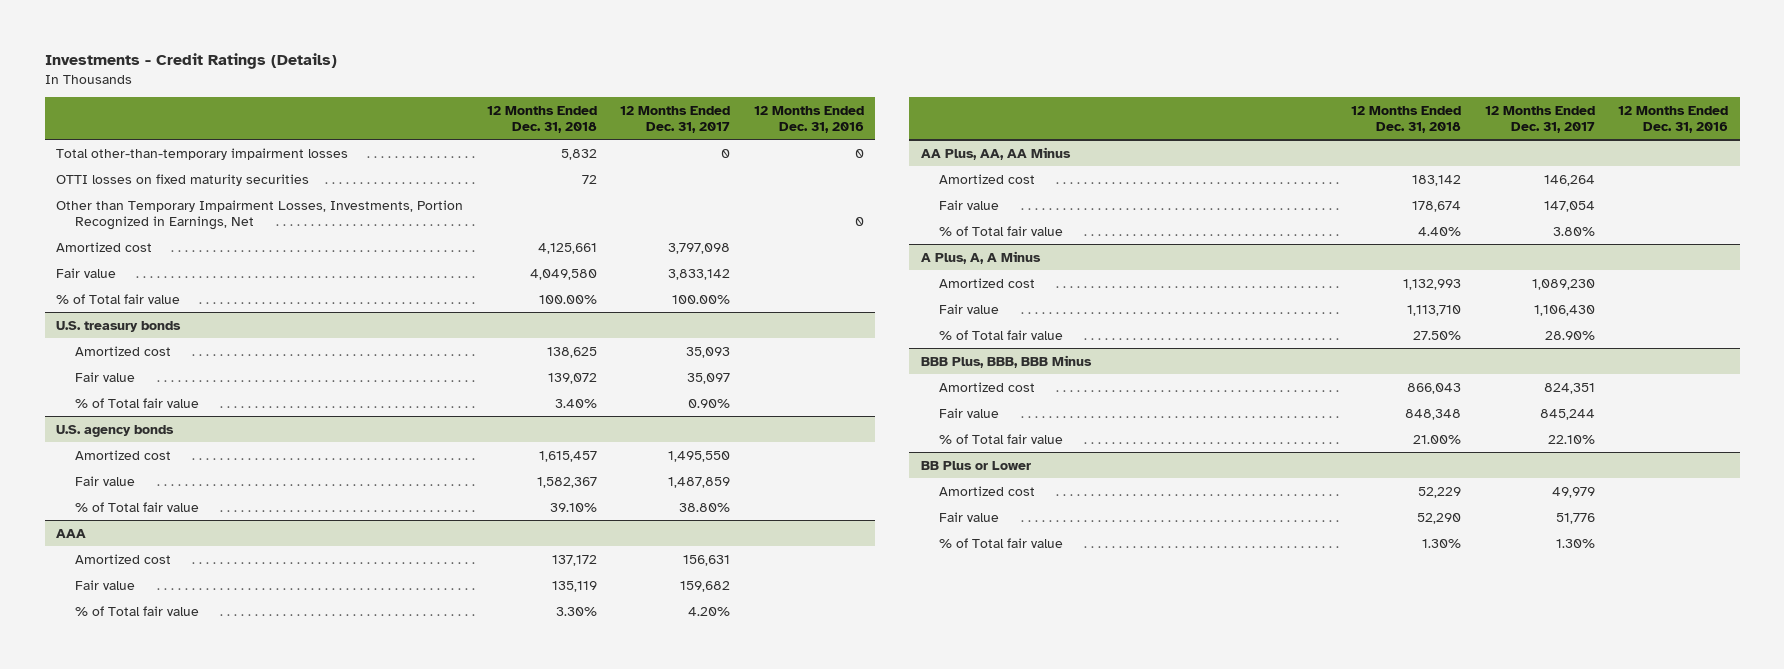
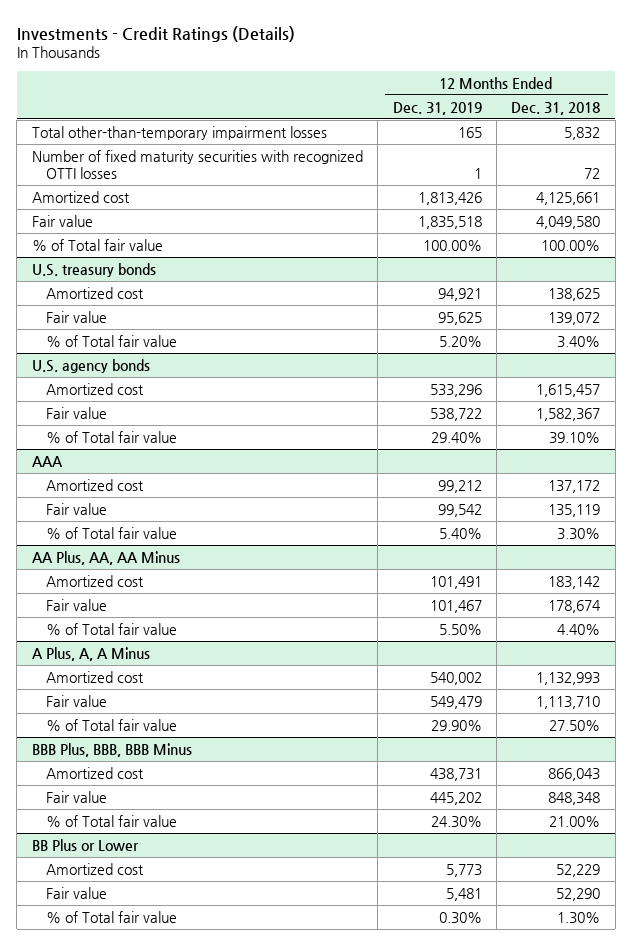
[620,105,731,133] 12 Months Ended Dec. 31, 2017 -> none
[753,105,864,133] 12 Months Ended Dec. 31, 2016 -> none
none -> [392,101,482,115] Dec. 31, 2019
[56,199,464,230] Other than Temporary Impairment Losses, Investments, Portion Recognized in Earnings, Net -> none
[56,173,310,186] OTTI losses on fixed maturity securities -> [31,149,363,179] Number of fixed maturity securities with recognized OTTI losses

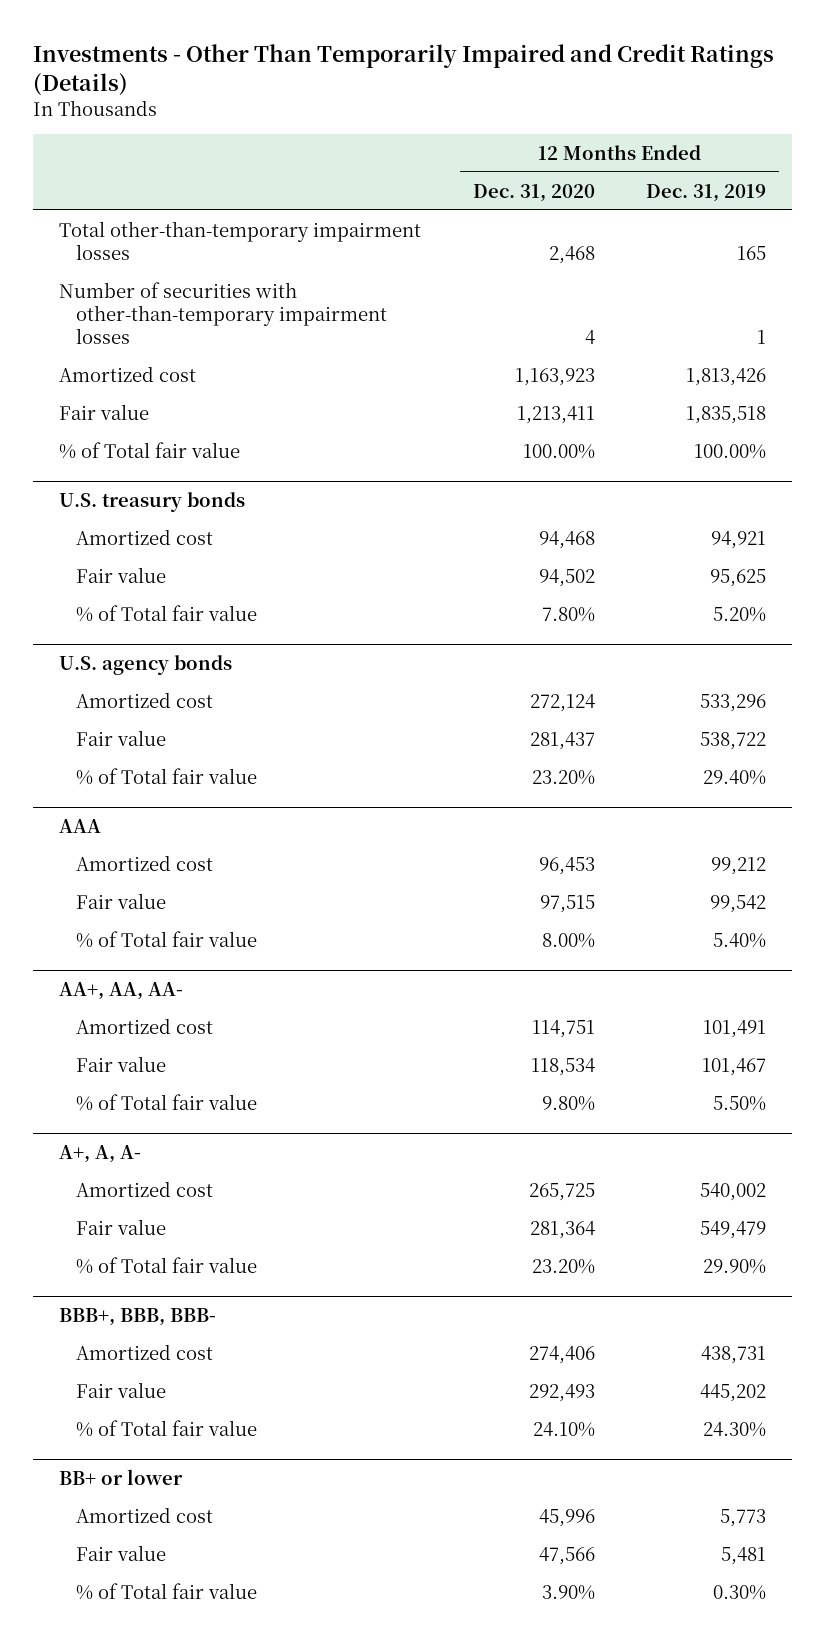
[16,25,295,42] Investments - Credit Ratings (Details) -> [33,43,775,96] Investments - Other Than Temporarily Impaired and Credit Ratings (Details)
[511,101,601,115] Dec. 31, 2018 -> none
none -> [472,183,595,202] Dec. 31, 2020
[31,149,363,179] Number of fixed maturity securities with recognized OTTI losses -> none
none -> [58,281,388,345] Number of securities with other-than-temporary impairment losses
[31,550,180,565] AA Plus, AA, AA Minus -> [58,982,183,1001] AA+, AA, AA-
[31,646,150,661] A Plus, A, A Minus -> [58,1145,141,1164] A+, A, A-
[31,742,192,757] BBB Plus, BBB, BBB Minus -> [58,1308,216,1327] BBB+, BBB, BBB-
[31,838,139,851] BB Plus or Lower -> [58,1469,183,1486] BB+ or lower

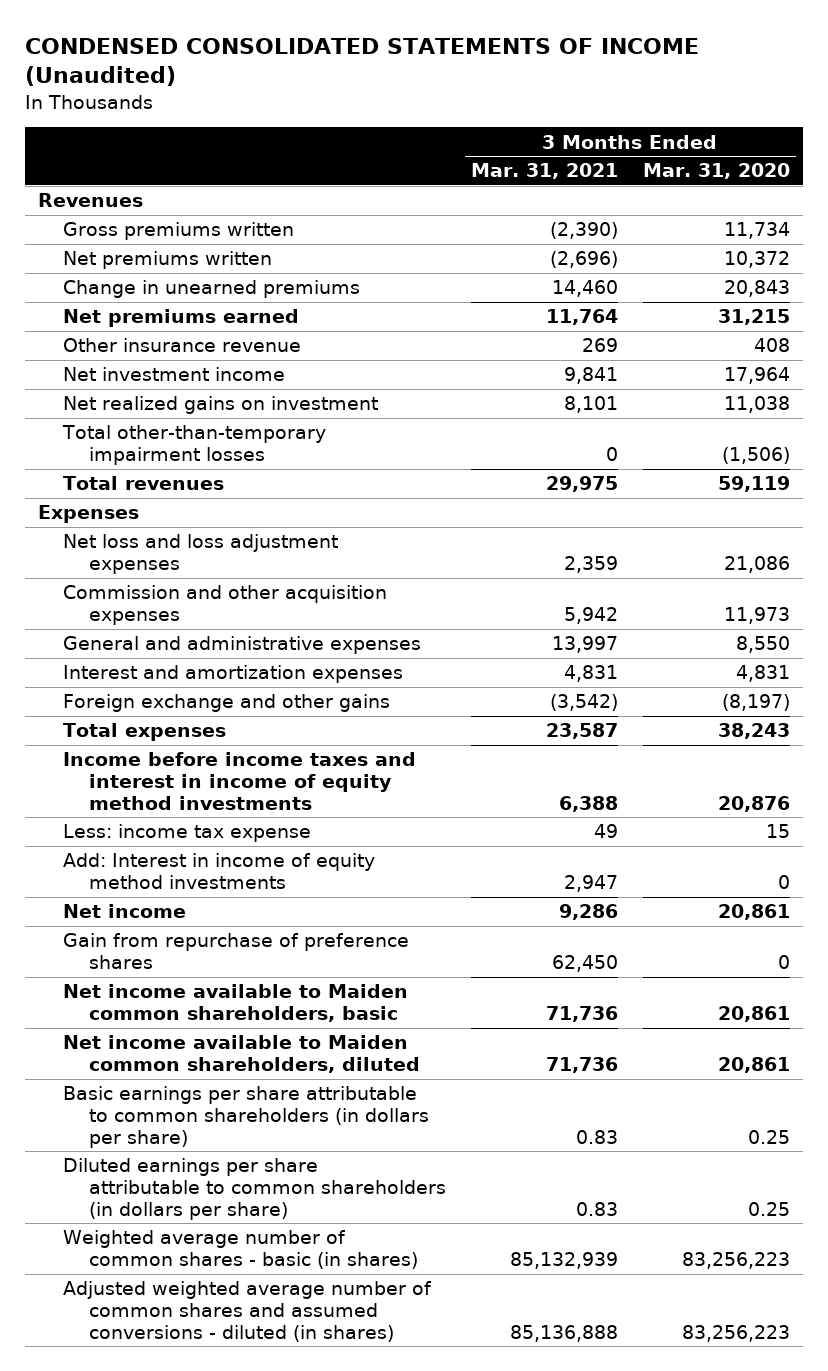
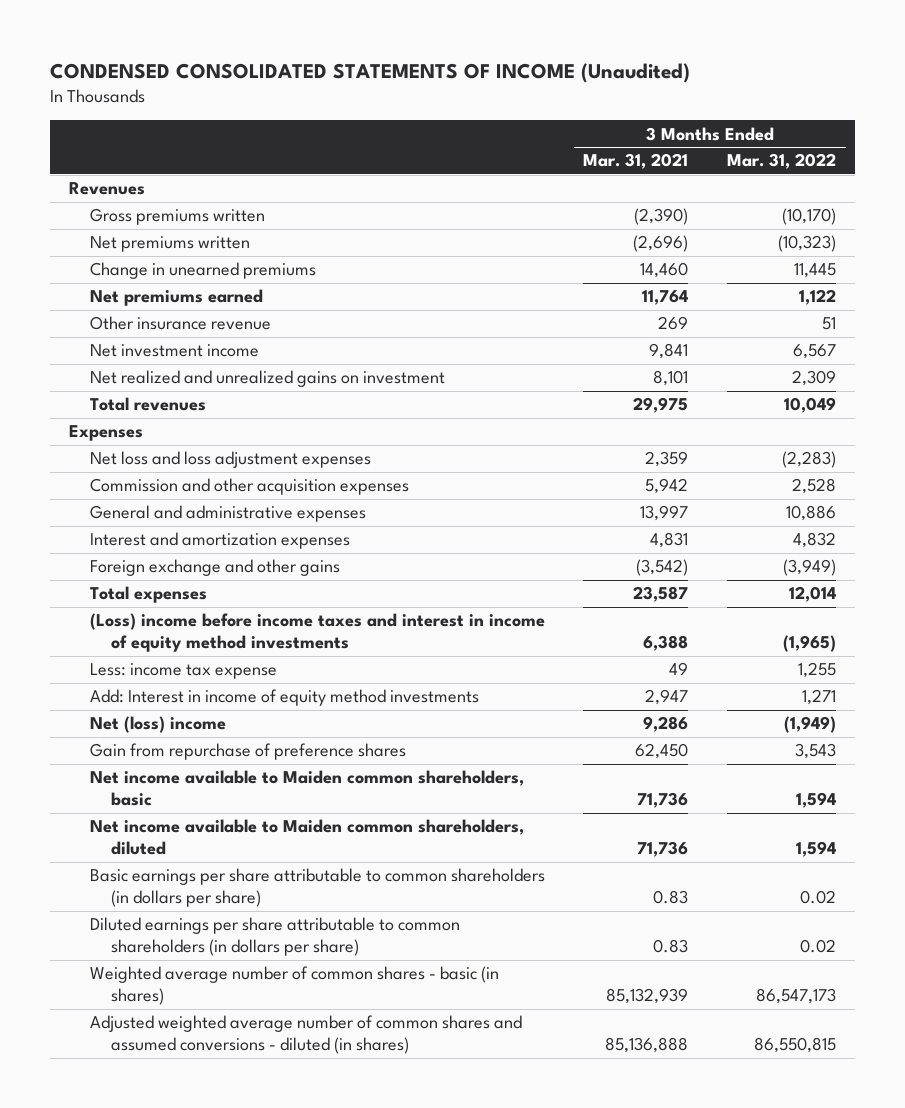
[643,163,791,180] Mar. 31, 2020 -> none
none -> [726,153,836,170] Mar. 31, 2022
[62,425,327,466] Total other-than-temporary impairment losses -> none
[63,396,379,415] Net realized gains on investment -> [89,370,445,388] Net realized and unrealized gains on investment
[63,752,417,811] Income before income taxes and interest in income of equity method investments -> [89,613,545,653] (Loss) income before income taxes and interest in income of equity method investments
[63,904,187,919] Net income -> [89,716,226,734] Net (loss) income

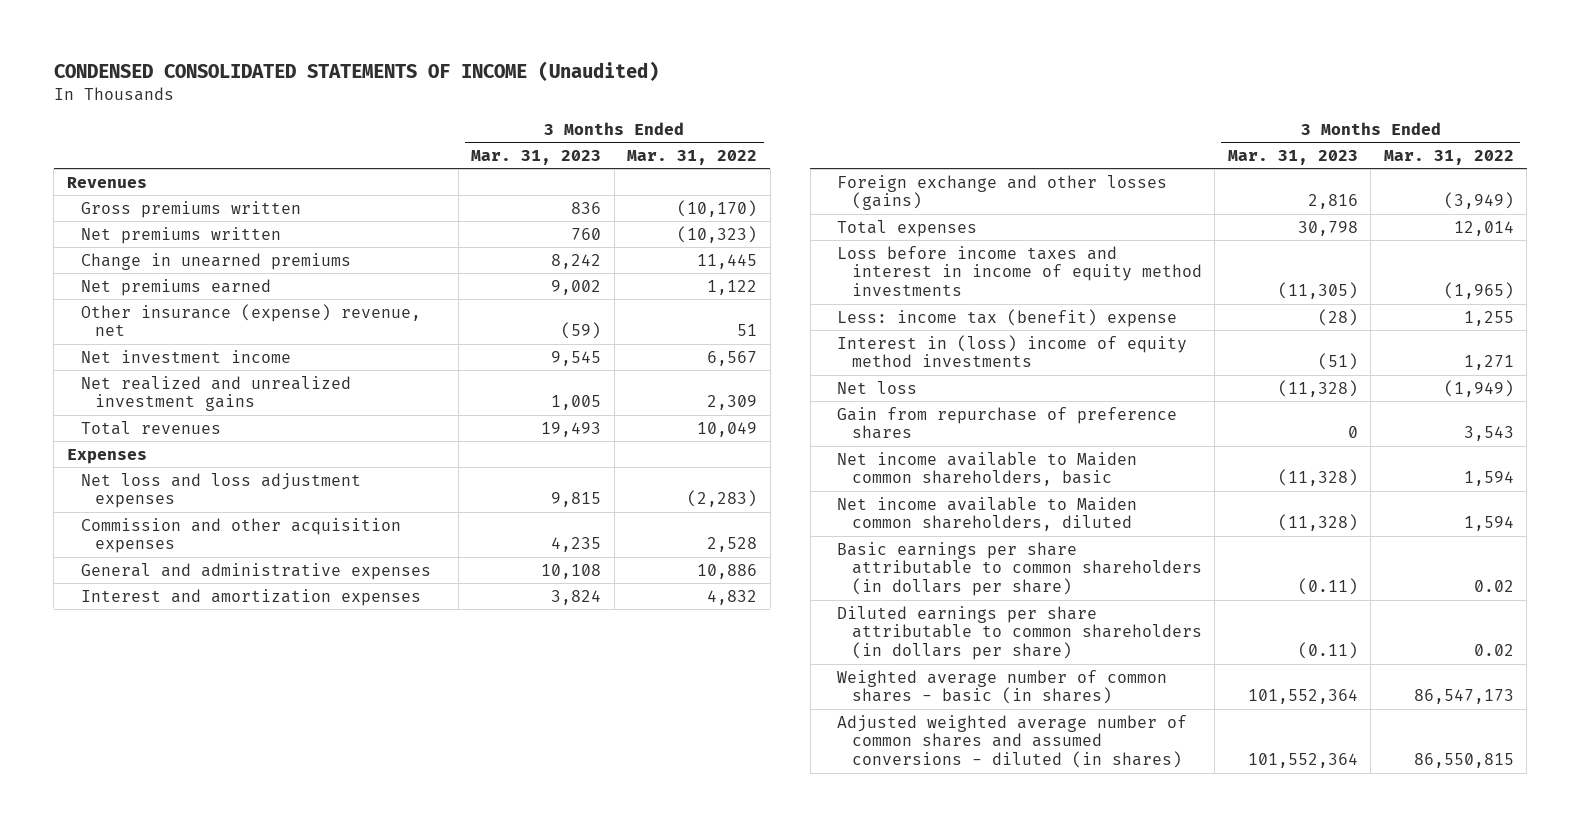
[583,153,689,170] Mar. 31, 2021 -> none
none -> [471,150,602,166] Mar. 31, 2023
[89,316,271,331] Other insurance revenue -> [80,303,421,337] Other insurance (expense) revenue, net
[89,370,445,388] Net realized and unrealized gains on investment -> [80,375,351,412] Net realized and unrealized investment gains
[89,559,340,577] Foreign exchange and other gains -> [837,174,1168,211] Foreign exchange and other losses (gains)
[89,613,545,653] (Loss) income before income taxes and interest in income of equity method investments -> [837,245,1202,297] Loss before income taxes and interest in income of equity method investments
[89,663,277,680] Less: income tax expense -> [837,308,1178,327] Less: income tax (benefit) expense
[89,689,479,707] Add: Interest in income of equity method investments -> [837,334,1188,368] Interest in (loss) income of equity method investments
[89,716,226,734] Net (loss) income -> [837,380,918,394] Net loss

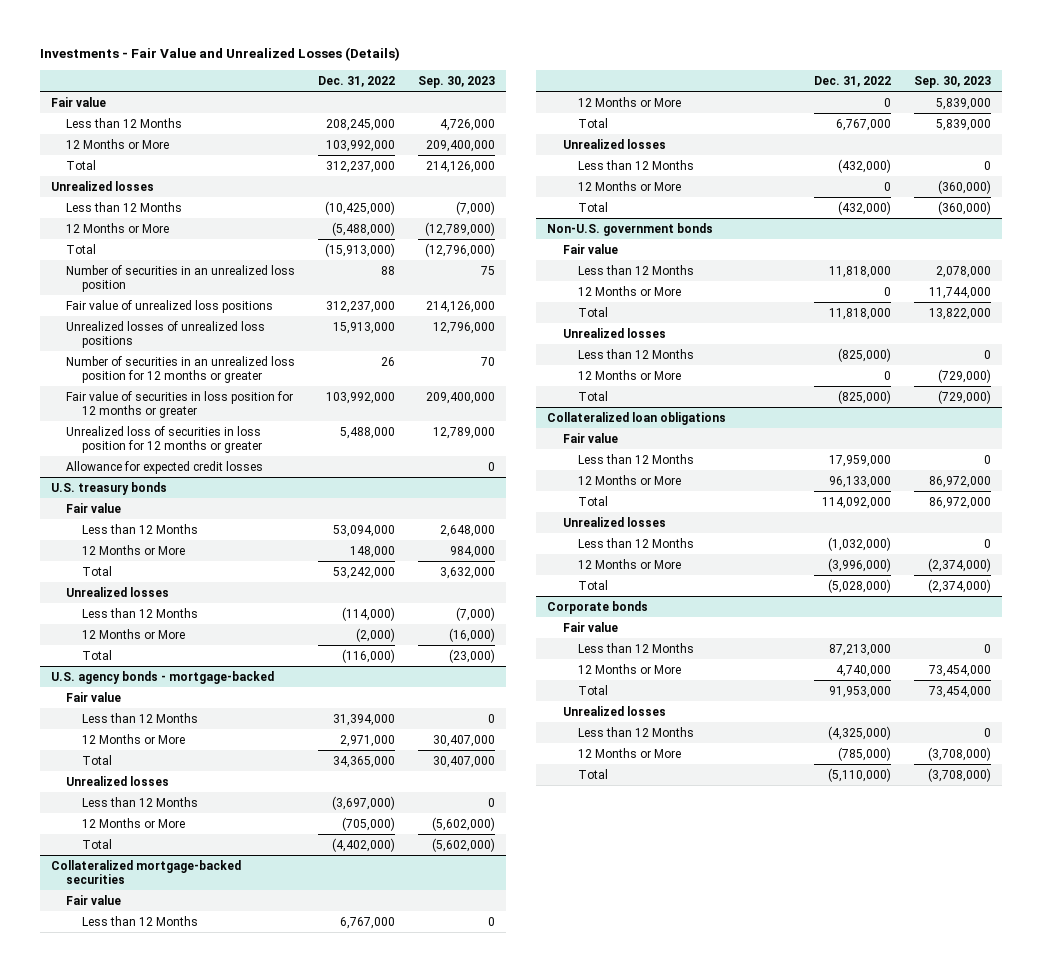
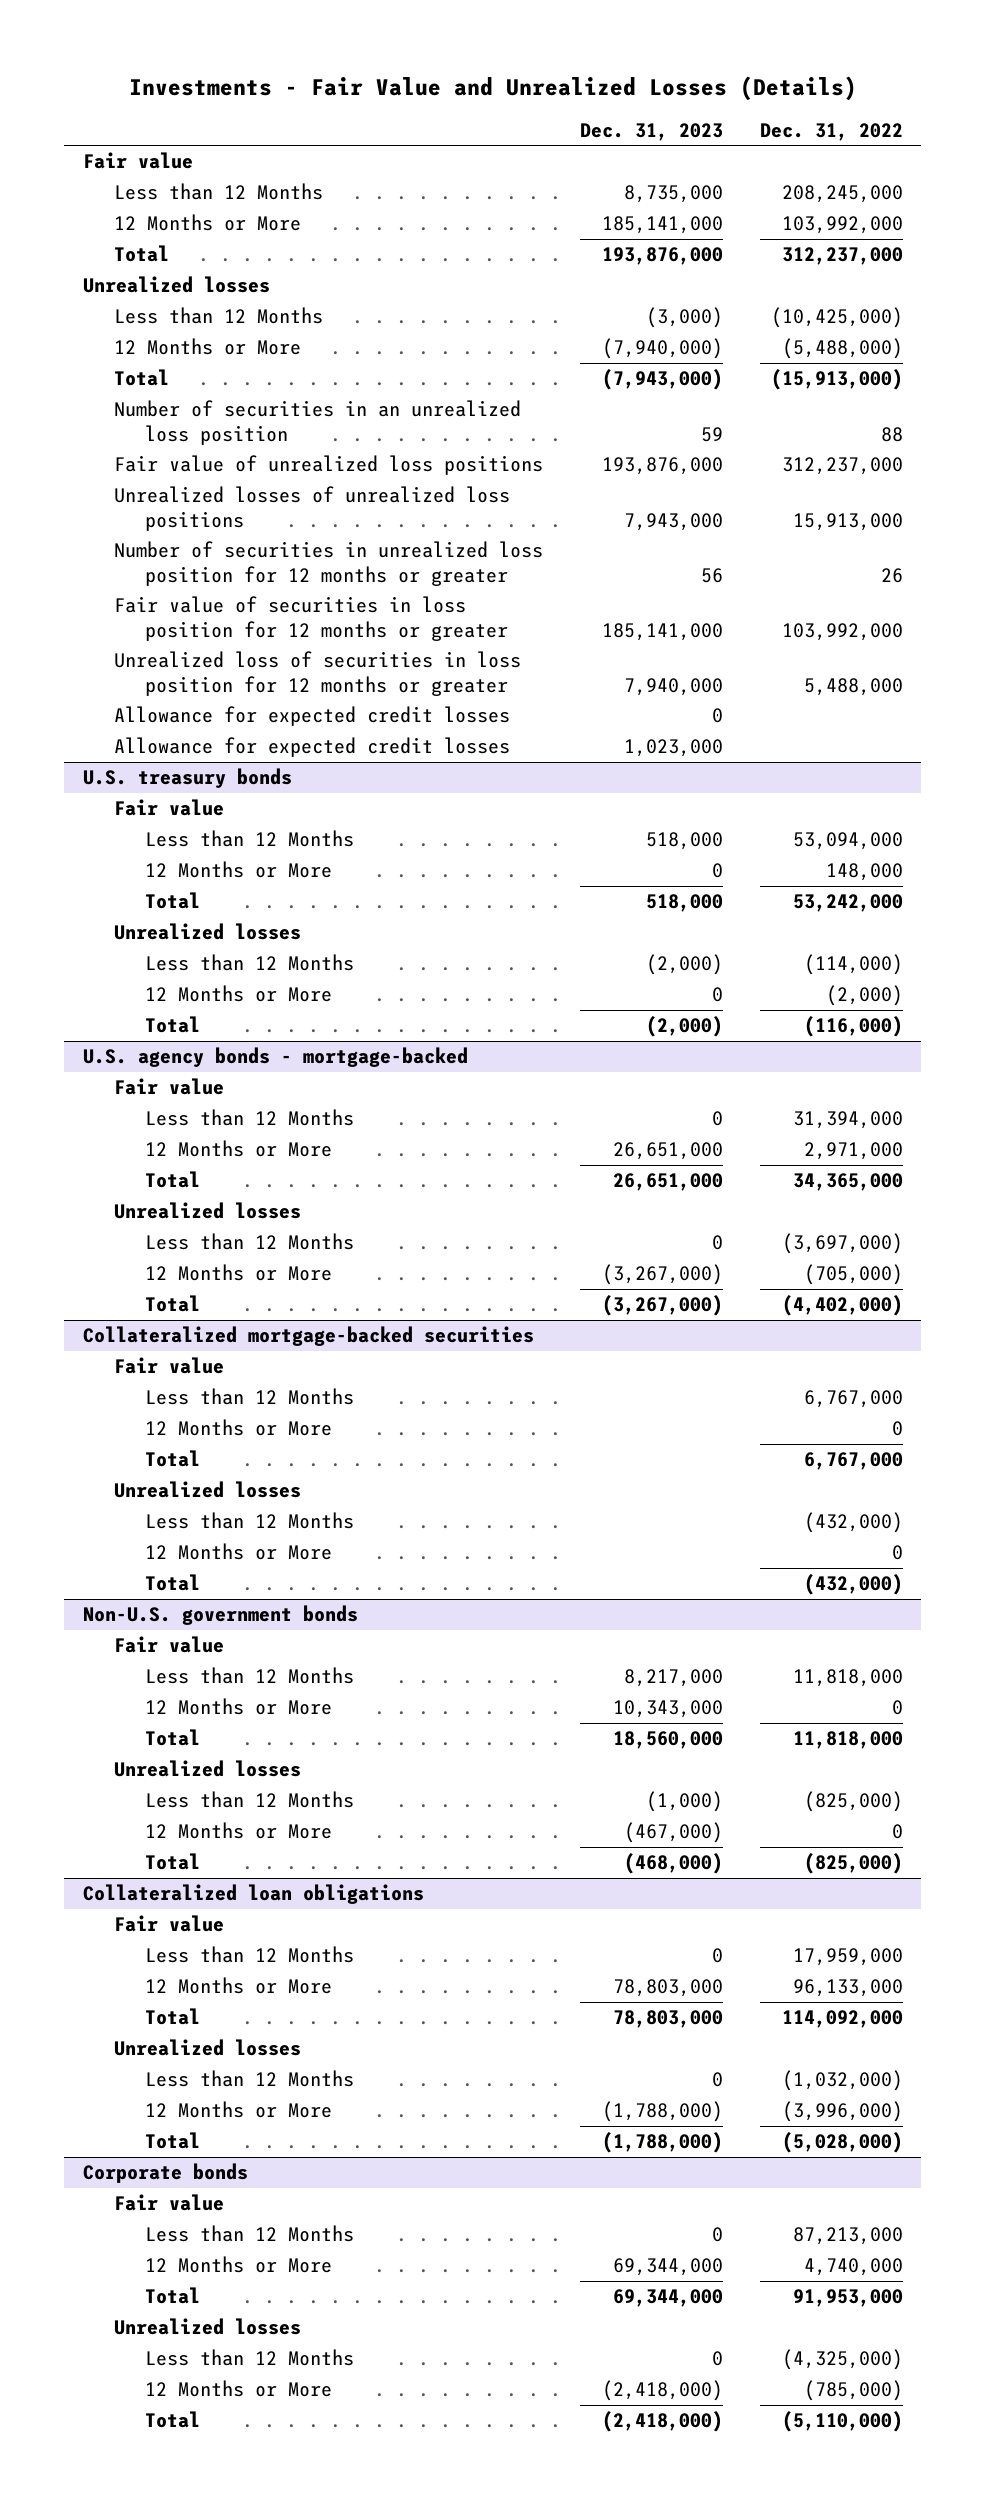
[417,75,495,88] Sep. 30, 2023 -> none
none -> [579,122,723,141] Dec. 31, 2023
[66,355,296,383] Number of securities in an unrealized loss position for 12 months or greater -> [113,541,543,586] Number of securities in unrealized loss position for 12 months or greater
none -> [113,737,510,758] Allowance for expected credit losses

